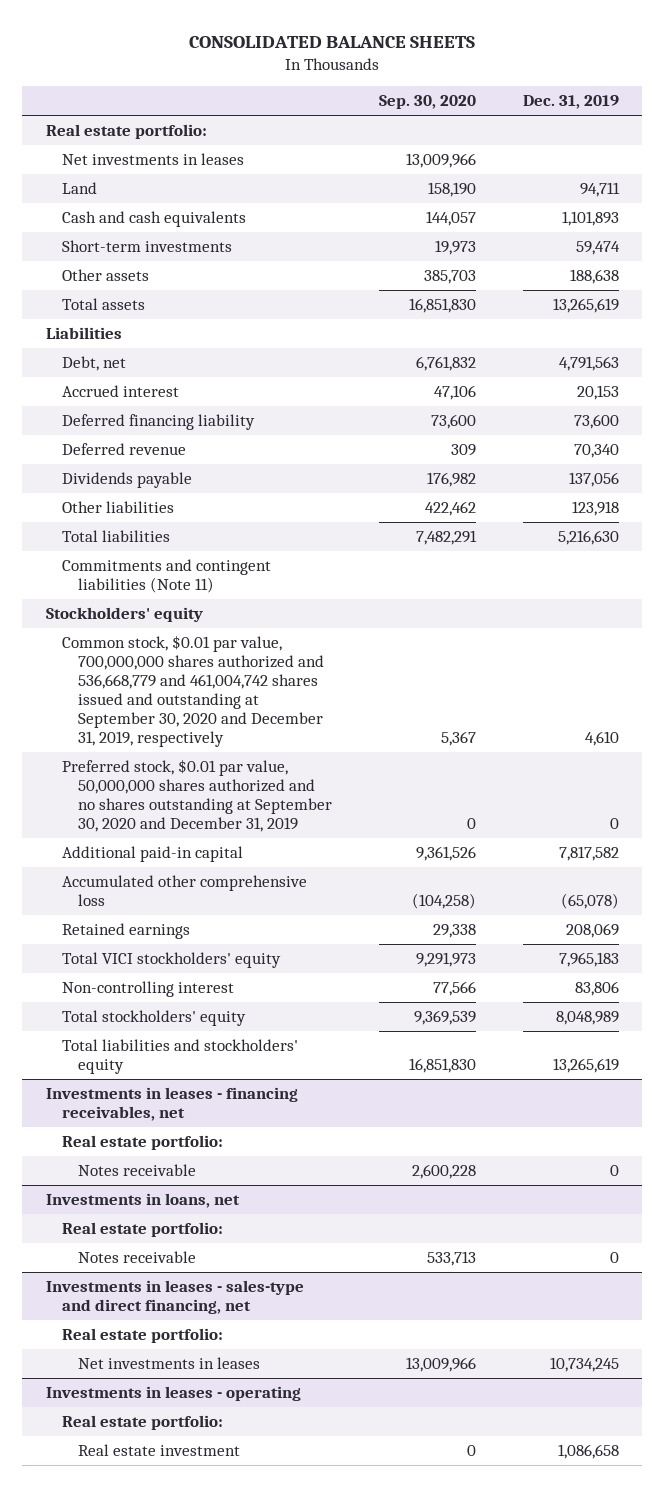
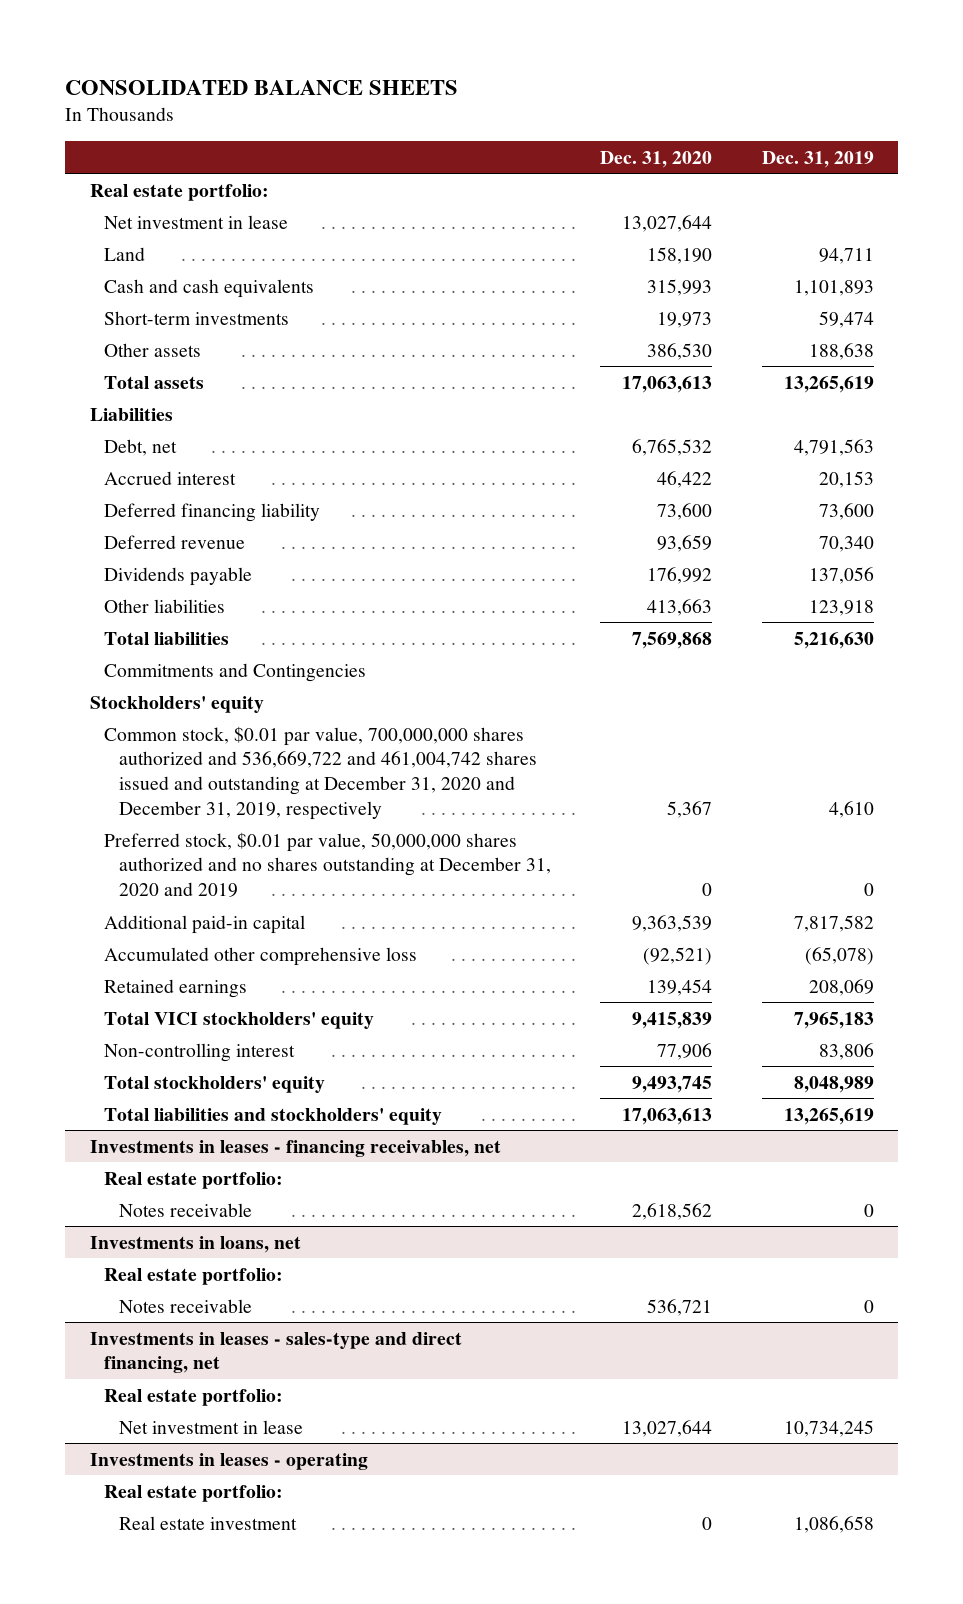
[378,95,476,110] Sep. 30, 2020 -> none
none -> [600,150,713,168] Dec. 31, 2020
[61,153,244,166] Net investments in leases -> [104,214,289,229] Net investment in lease
[61,559,271,594] Commitments and contingent liabilities (Note 11) -> [104,662,367,682] Commitments and Contingencies
[61,635,324,747] Common stock, $0.01 par value, 700,000,000 shares authorized and 536,668,779 and 461,004,742 shares issued and outstanding at September 30, 2020 and December 31, 2019, respectively -> [104,725,537,820] Common stock, $0.01 par value, 700,000,000 shares authorized and 536,669,722 and 461,004,742 shares issued and outstanding at December 31, 2020 and December 31, 2019, respectively
[61,759,332,832] Preferred stock, $0.01 par value, 50,000,000 shares authorized and no shares outstanding at September 30, 2020 and December 31, 2019 -> [104,831,551,897] Preferred stock, $0.01 par value, 50,000,000 shares authorized and no shares outstanding at December 31, 2020 and 2019
[77,1357,260,1370] Net investments in leases -> [118,1419,303,1434] Net investment in lease

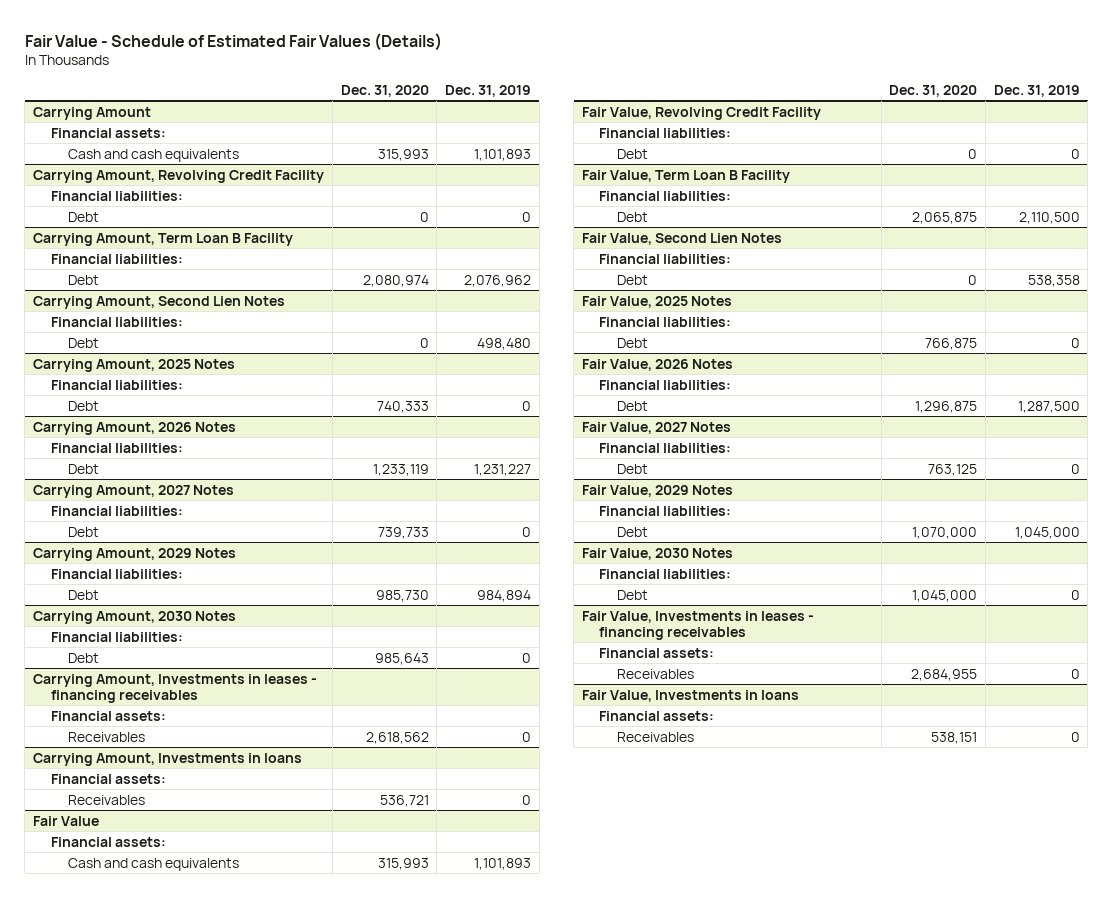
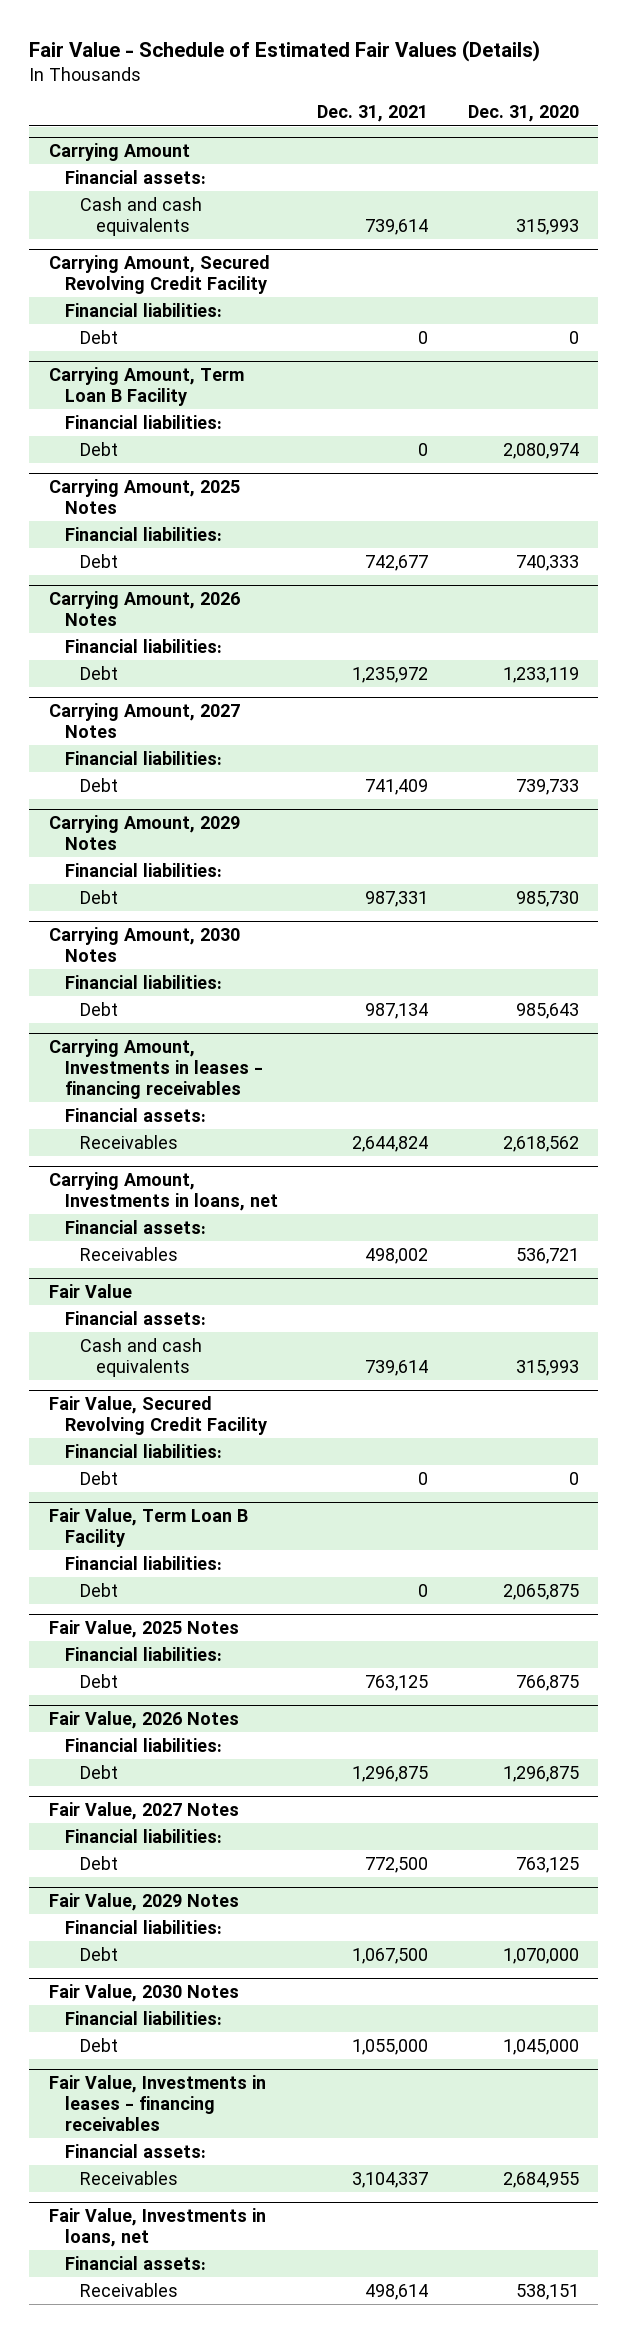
[444,84,531,97] Dec. 31, 2019 -> none
none -> [317,105,429,123] Dec. 31, 2021
[33,169,325,183] Carrying Amount, Revolving Credit Facility -> [48,255,270,294] Carrying Amount, Secured Revolving Credit Facility
[33,295,286,309] Carrying Amount, Second Lien Notes -> none
[50,316,183,327] Financial liabilities: -> none
[68,337,100,348] Debt -> none
[33,752,303,766] Carrying Amount, Investments in loans -> [48,1172,278,1211] Carrying Amount, Investments in loans, net
[582,106,822,120] Fair Value, Revolving Credit Facility -> [48,1396,267,1435] Fair Value, Secured Revolving Credit Facility
[582,232,783,245] Fair Value, Second Lien Notes -> none
[599,253,732,264] Financial liabilities: -> none
[616,274,648,285] Debt -> none
[582,689,800,702] Fair Value, Investments in loans -> [48,2208,266,2247] Fair Value, Investments in loans, net

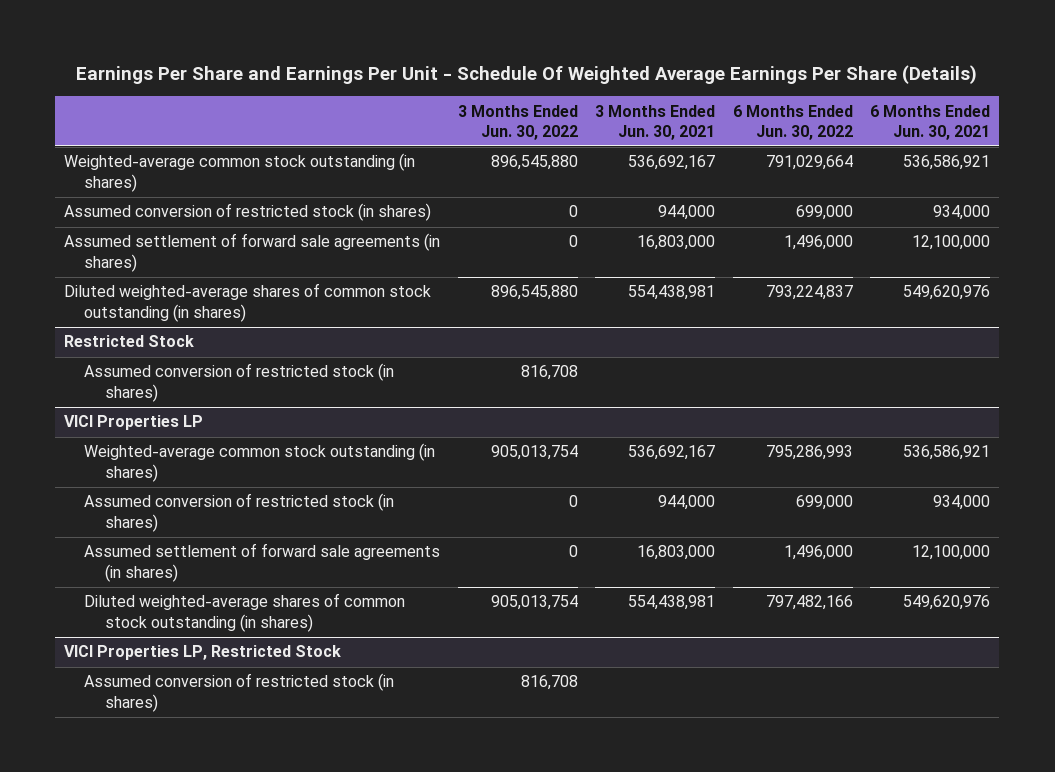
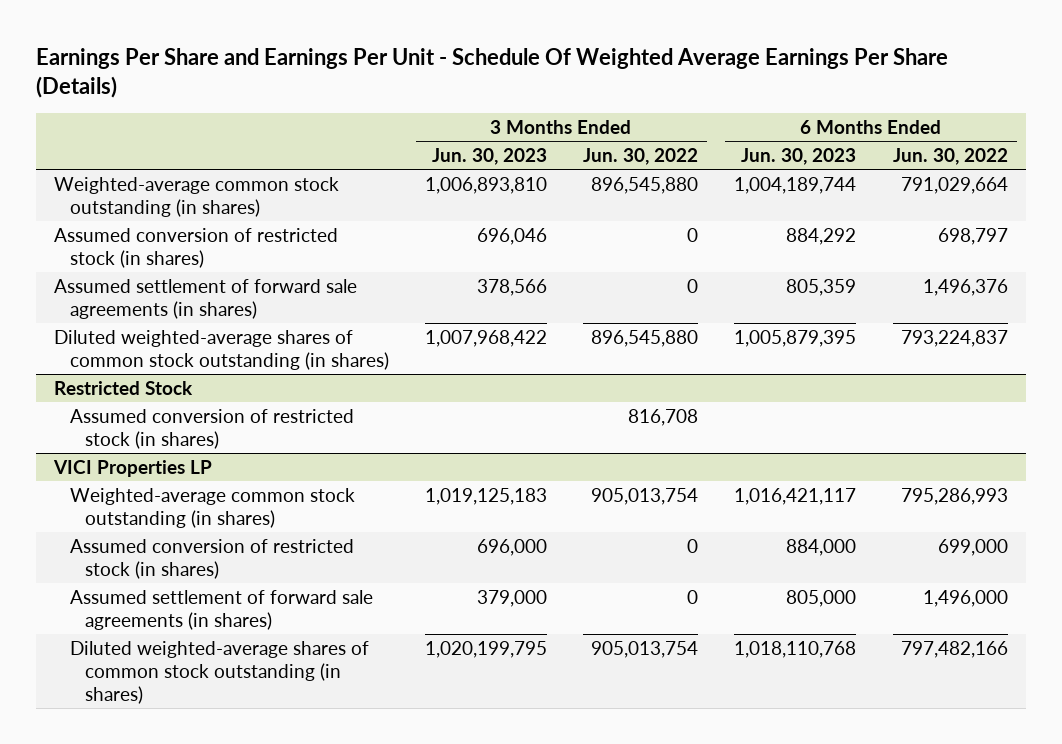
[595,104,716,140] 3 Months Ended Jun. 30, 2021 -> none
[870,104,991,140] 6 Months Ended Jun. 30, 2021 -> none
none -> [431,147,547,165] Jun. 30, 2023
none -> [741,147,857,165] Jun. 30, 2023
[795,205,853,221] 699,000 -> [937,227,1008,245] 698,797
[783,235,853,251] 1,496,000 -> [922,278,1008,296] 1,496,376
[64,645,342,661] VICI Properties LP, Restricted Stock -> none
[84,673,395,712] Assumed conversion of restricted stock (in shares) -> none

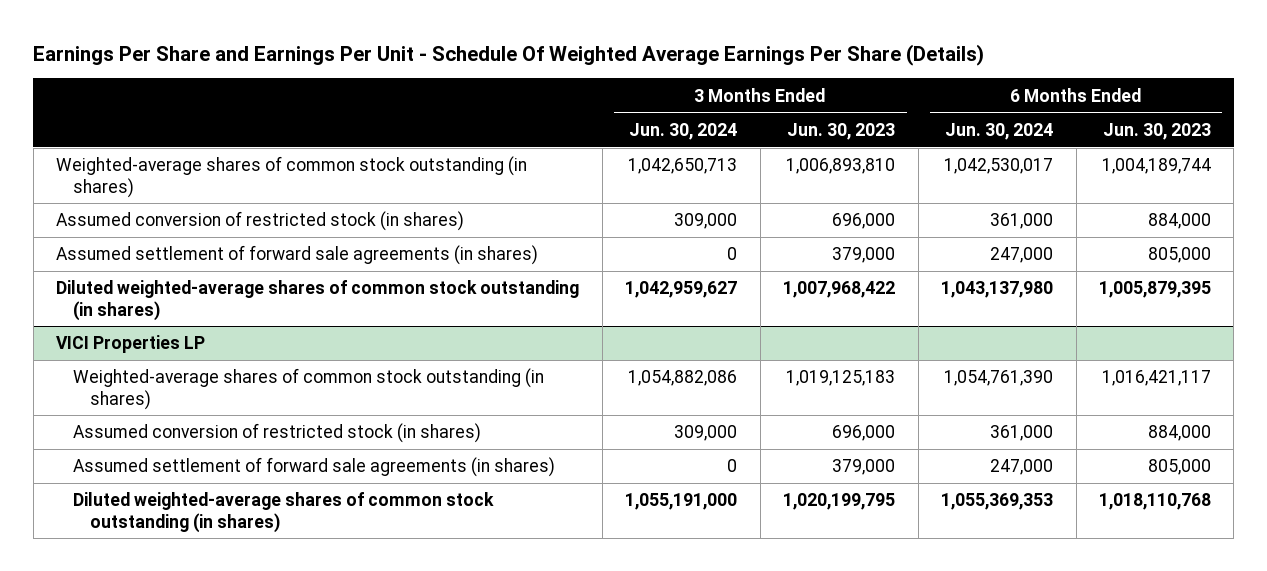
[583,147,699,165] Jun. 30, 2022 -> none
[892,147,1008,165] Jun. 30, 2022 -> none
none -> [629,122,738,140] Jun. 30, 2024
none -> [945,122,1054,140] Jun. 30, 2024
[54,176,340,217] Weighted-average common stock outstanding (in shares) -> [56,156,528,198] Weighted-average shares of common stock outstanding (in shares)
[476,227,547,245] 696,046 -> [832,213,896,230] 696,000
[786,227,857,245] 884,292 -> [1148,213,1212,230] 884,000
[476,278,547,296] 378,566 -> [832,247,896,264] 379,000
[786,278,857,296] 805,359 -> [1148,247,1212,264] 805,000
[54,380,194,395] Restricted Stock -> none
[69,408,354,449] Assumed conversion of restricted stock (in shares) -> none
[69,487,355,528] Weighted-average common stock outstanding (in shares) -> [73,368,545,410] Weighted-average shares of common stock outstanding (in shares)

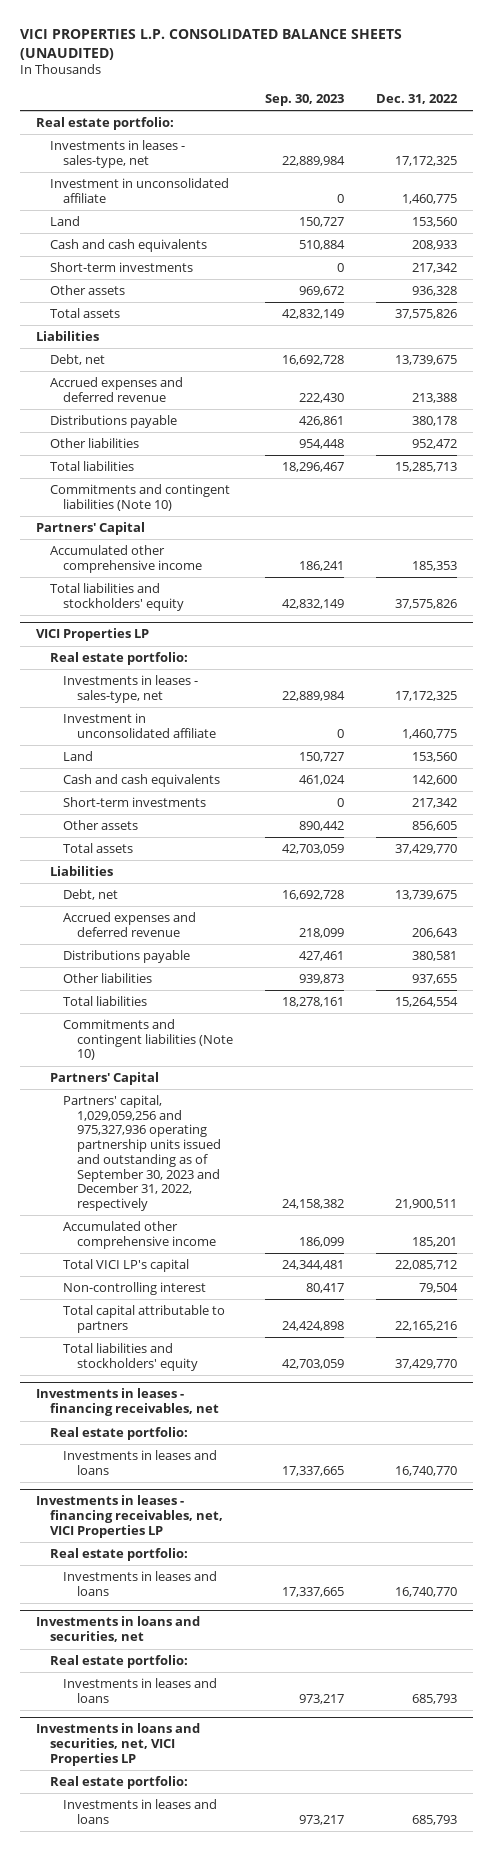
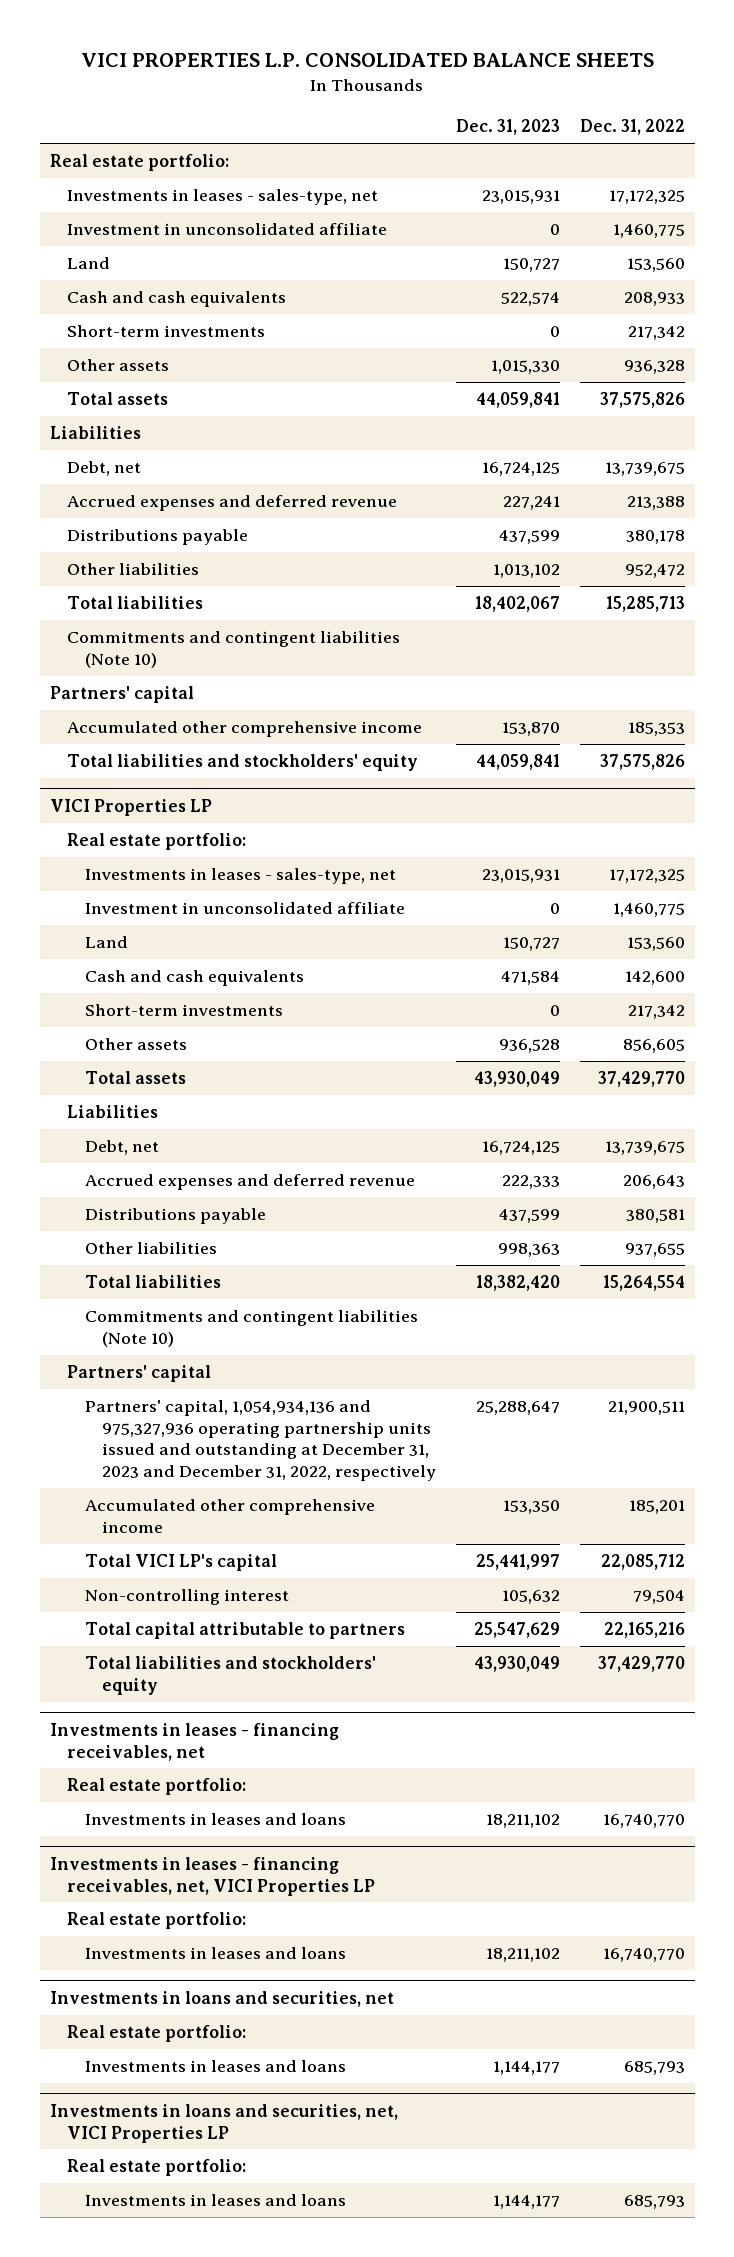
[19,28,402,60] VICI PROPERTIES L.P. CONSOLIDATED BALANCE SHEETS (UNAUDITED) -> [81,53,655,68] VICI PROPERTIES L.P. CONSOLIDATED BALANCE SHEETS
[265,93,345,106] Sep. 30, 2023 -> none
none -> [455,119,560,136] Dec. 31, 2023
[35,522,145,536] Partners' Capital -> [49,686,194,704] Partners' capital
[49,1072,159,1086] Partners' Capital -> [67,1365,212,1383] Partners' capital
[63,1095,222,1211] Partners' capital, 1,029,059,256 and 975,327,936 operating partnership units issued and outstanding as of September 30, 2023 and December 31, 2022, respectively -> [84,1400,437,1481] Partners' capital, 1,054,934,136 and 975,327,936 operating partnership units issued and outstanding at December 31, 2023 and December 31, 2022, respectively

